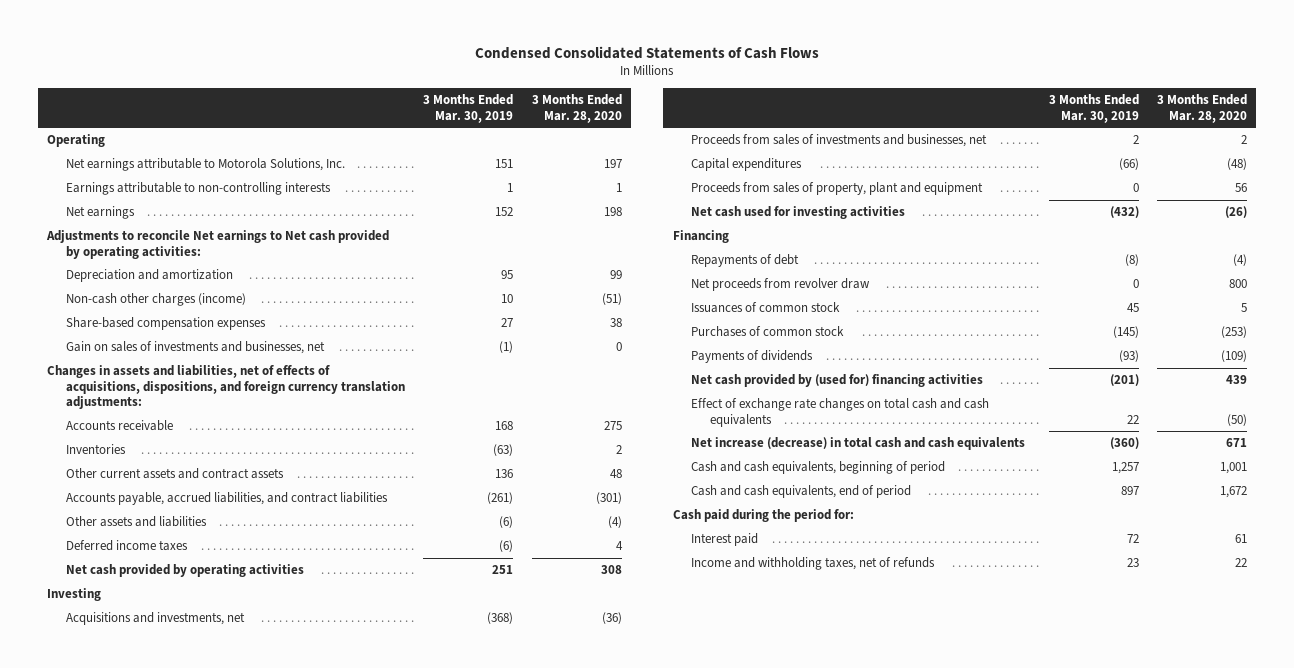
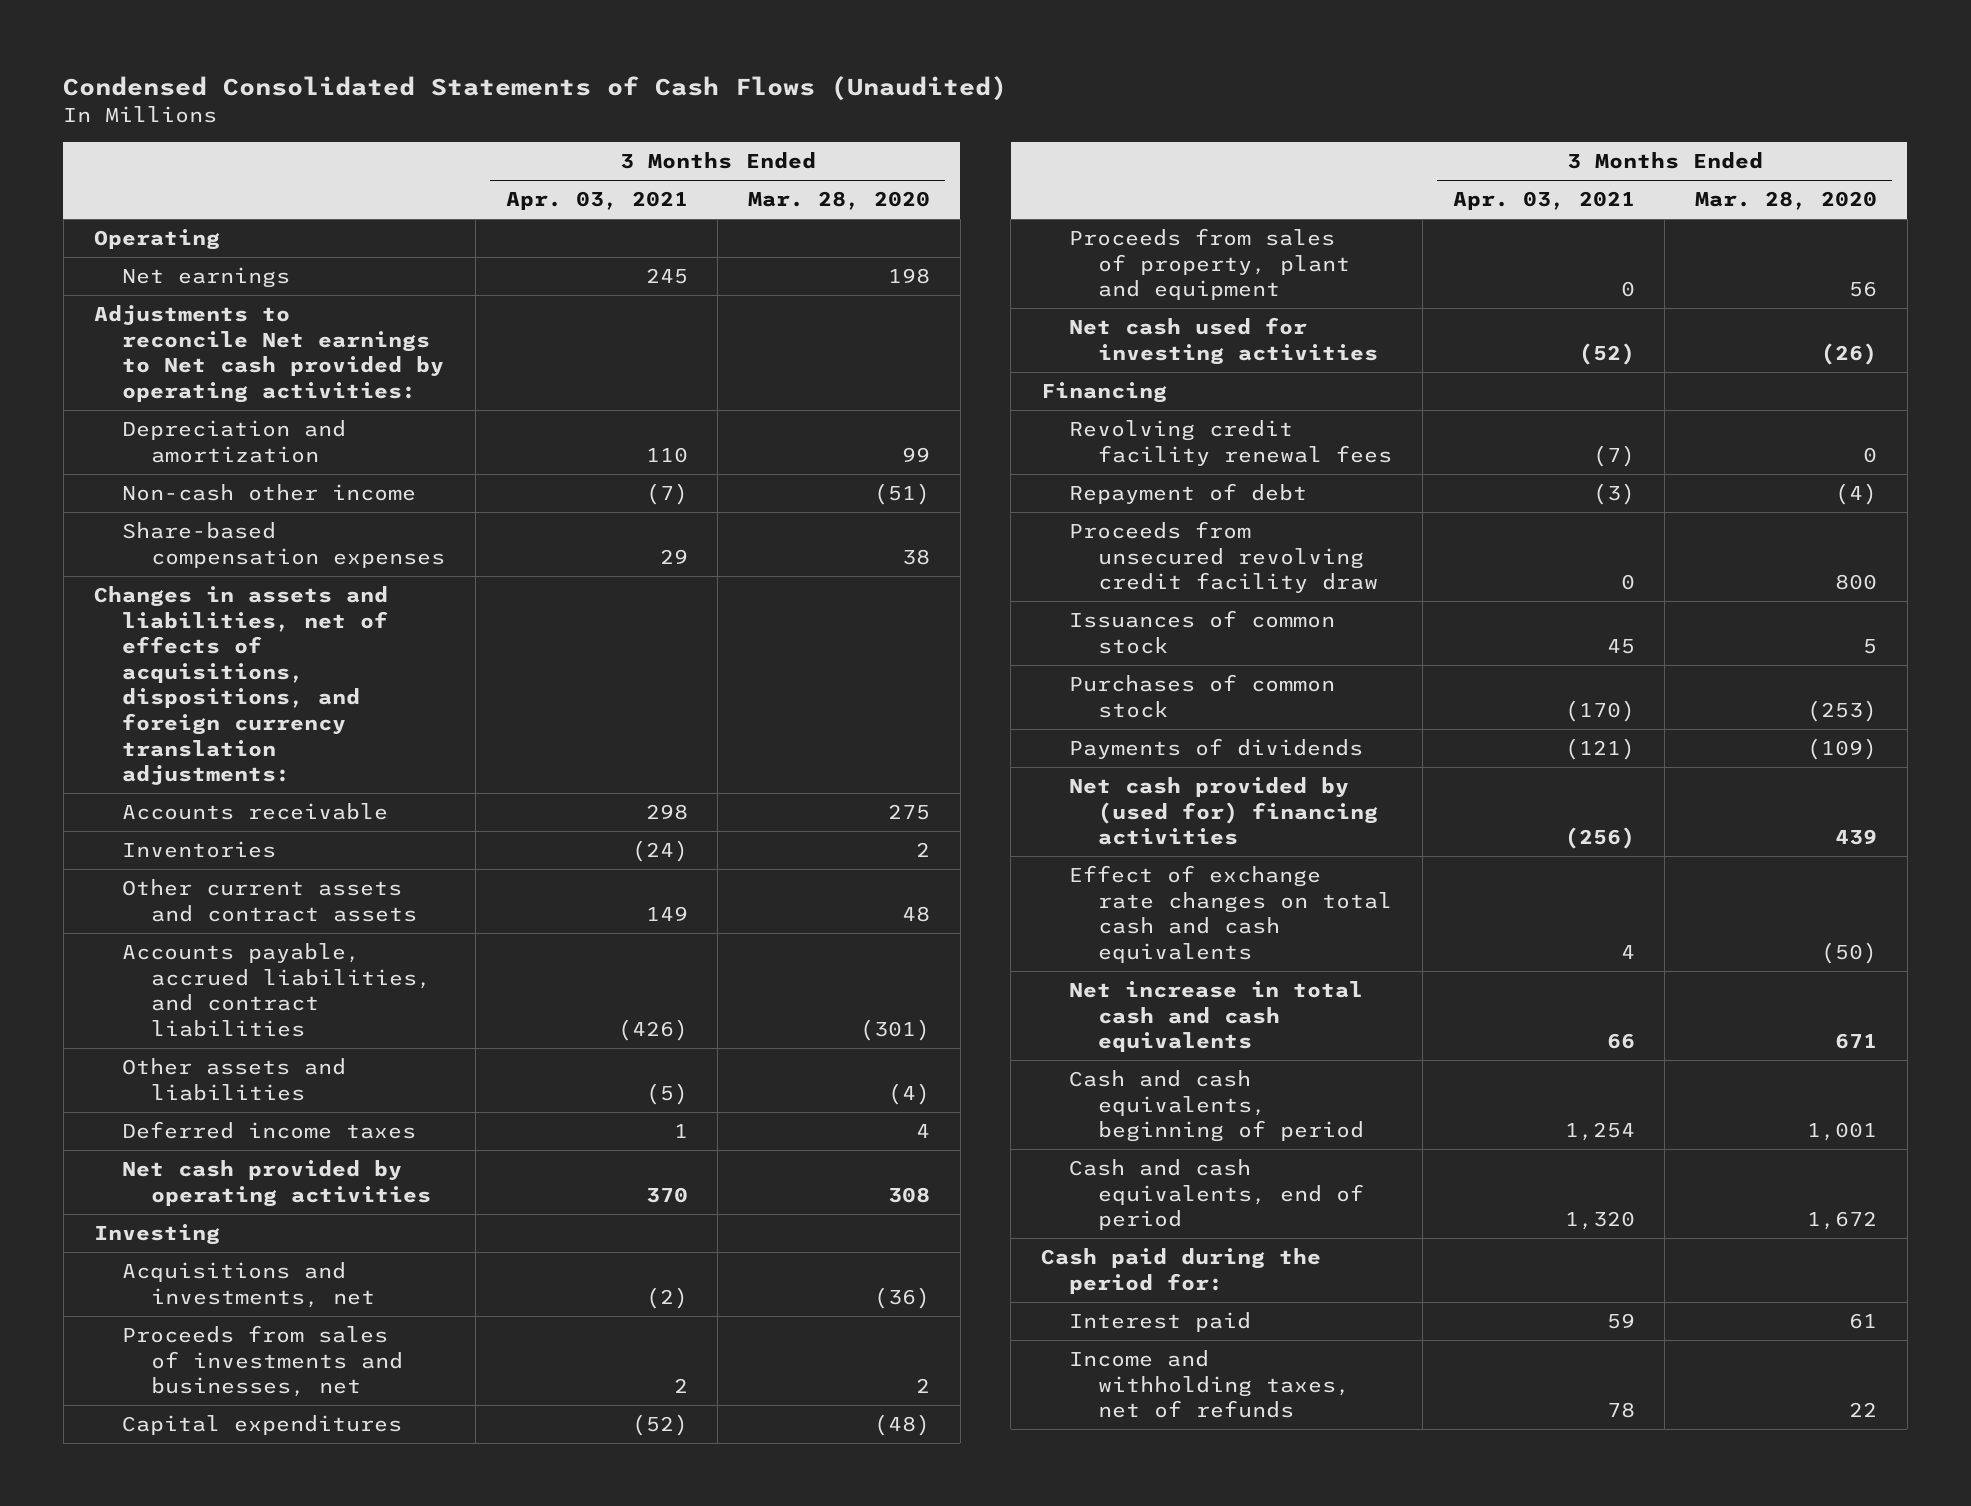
[475,45,820,59] Condensed Consolidated Statements of Cash Flows -> [63,75,1008,101] Condensed Consolidated Statements of Cash Flows (Unaudited)
[423,94,514,123] 3 Months Ended Mar. 30, 2019 -> none
none -> [505,191,688,211] Apr. 03, 2021
[65,158,345,172] Net earnings attributable to Motorola Solutions, Inc. -> none
[65,182,331,196] Earnings attributable to non-controlling interests -> none
[65,293,246,307] Non-cash other charges (income) -> [122,484,417,502] Non-cash other income
[65,341,325,355] Gain on sales of investments and businesses, net -> none
[691,278,871,292] Net proceeds from revolver draw -> none
none -> [1069,420,1393,466] Revolving credit facility renewal fees
[691,254,800,268] Repayments of debt -> [1069,483,1308,505] Repayment of debt
none -> [1069,521,1379,594] Proceeds from unsecured revolving credit facility draw
[691,437,1026,451] Net increase (decrease) in total cash and cash equivalents -> [1069,981,1364,1053] Net increase in total cash and cash equivalents

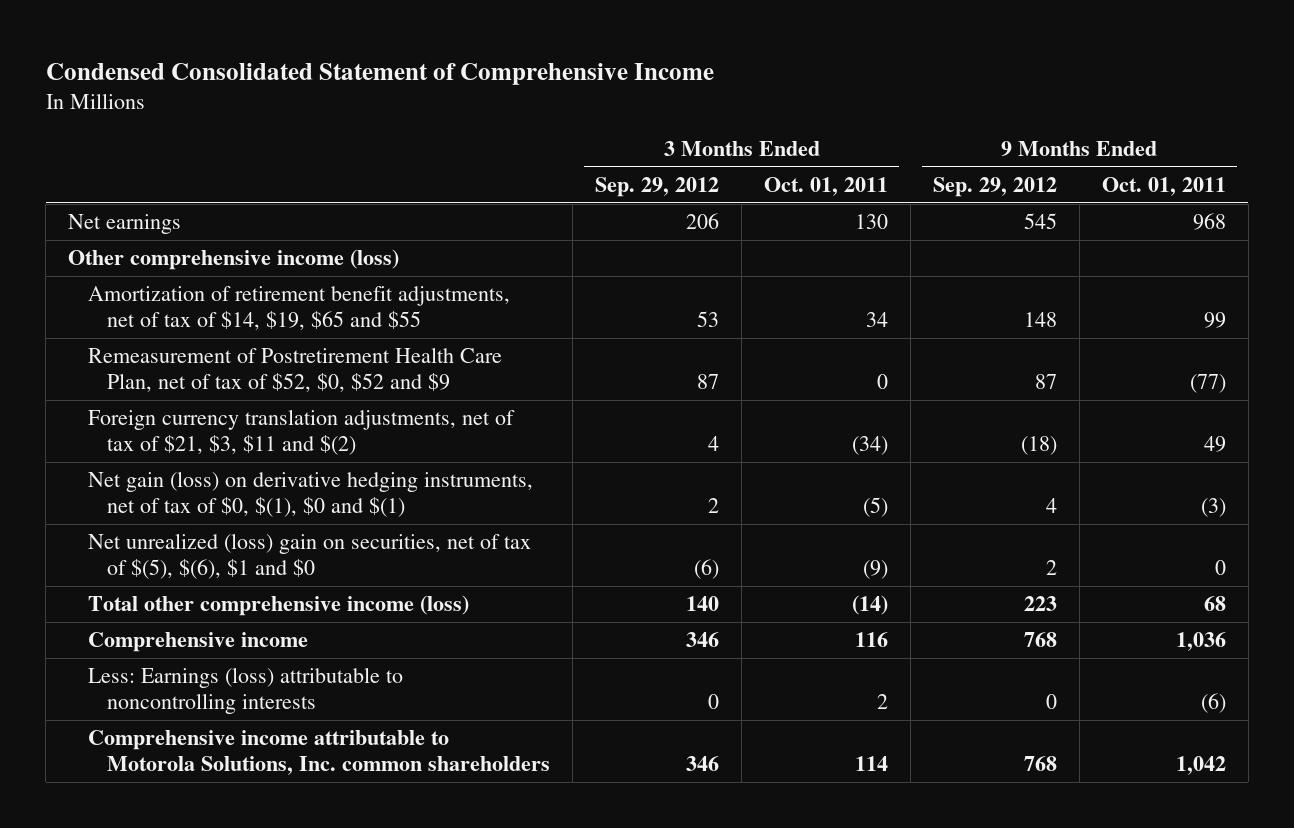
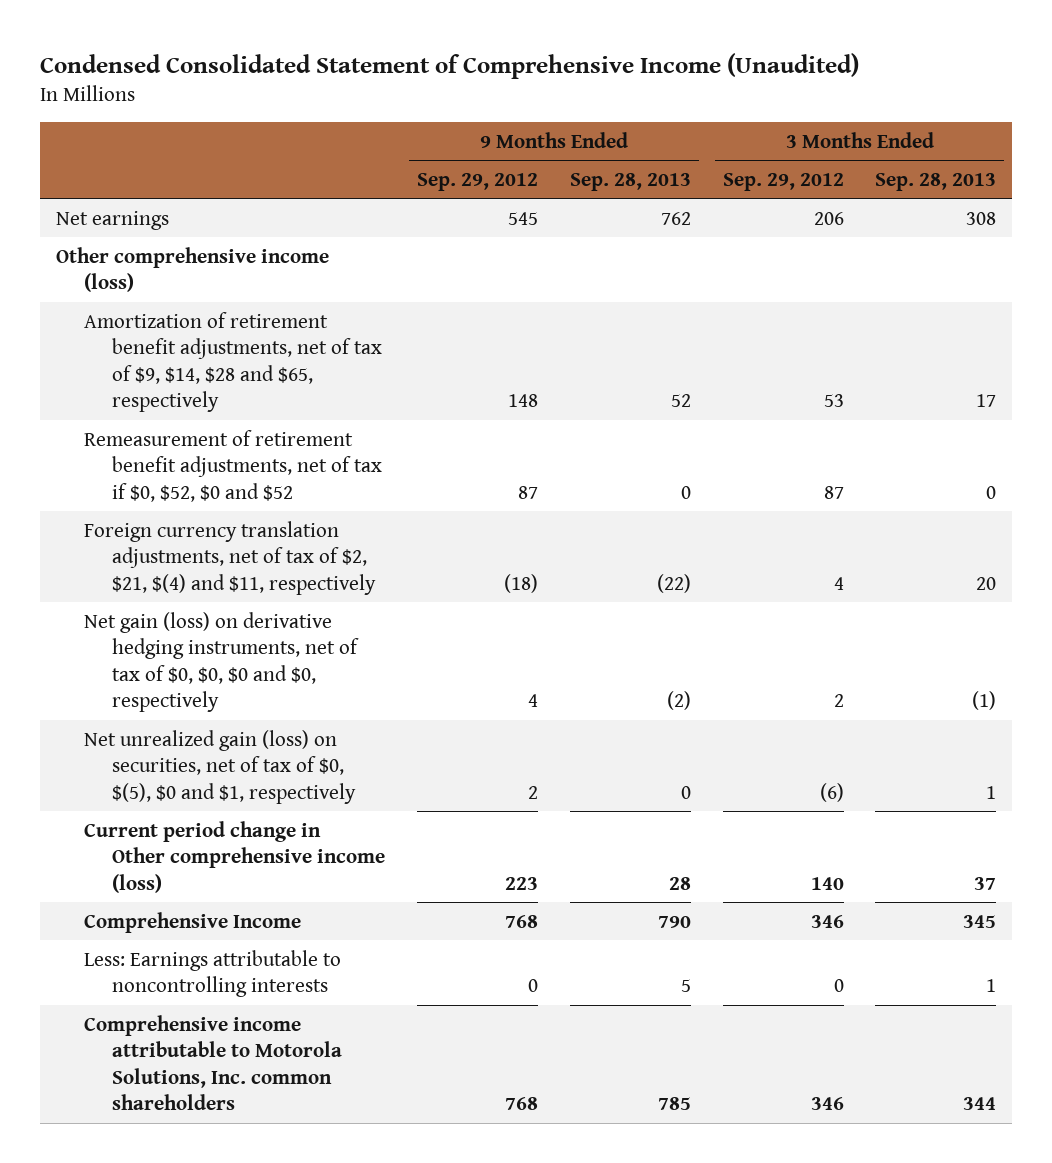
[45,62,714,85] Condensed Consolidated Statement of Comprehensive Income -> [39,52,859,79] Condensed Consolidated Statement of Comprehensive Income (Unaudited)
[764,176,889,196] Oct. 01, 2011 -> none
[1101,176,1226,196] Oct. 01, 2011 -> none
none -> [569,172,691,191] Sep. 28, 2013
none -> [875,172,997,191] Sep. 28, 2013
[87,286,510,331] Amortization of retirement benefit adjustments, net of tax of $14, $19, $65 and $55 -> [83,311,383,413] Amortization of retirement benefit adjustments, net of tax of $9, $14, $28 and $65, respectively
[87,347,502,393] Remeasurement of Postretirement Health Care Plan, net of tax of $52, $0, $52 and $9 -> [83,429,383,502] Remeasurement of retirement benefit adjustments, net of tax if $0, $52, $0 and $52
[87,409,515,456] Foreign currency translation adjustments, net of tax of $21, $3, $11 and $(2) -> [83,520,377,595] Foreign currency translation adjustments, net of tax of $2, $21, $(4) and $11, respectively
[87,471,533,518] Net gain (loss) on derivative hedging instruments, net of tax of $0, $(1), $0 and $(1) -> [83,611,360,713] Net gain (loss) on derivative hedging instruments, net of tax of $0, $0, $0 and $0, respectively
[87,533,531,580] Net unrealized (loss) gain on securities, net of tax of $(5), $(6), $1 and $0 -> [83,729,357,804] Net unrealized gain (loss) on securities, net of tax of $0, $(5), $0 and $1, respectively
[87,595,469,617] Total other comprehensive income (loss) -> [83,820,386,893] Current period change in Other comprehensive income (loss)
[87,632,308,653] Comprehensive income -> [83,911,301,933] Comprehensive Income
[87,667,403,715] Less: Earnings (loss) attributable to noncontrolling interests -> [83,949,341,998] Less: Earnings attributable to noncontrolling interests

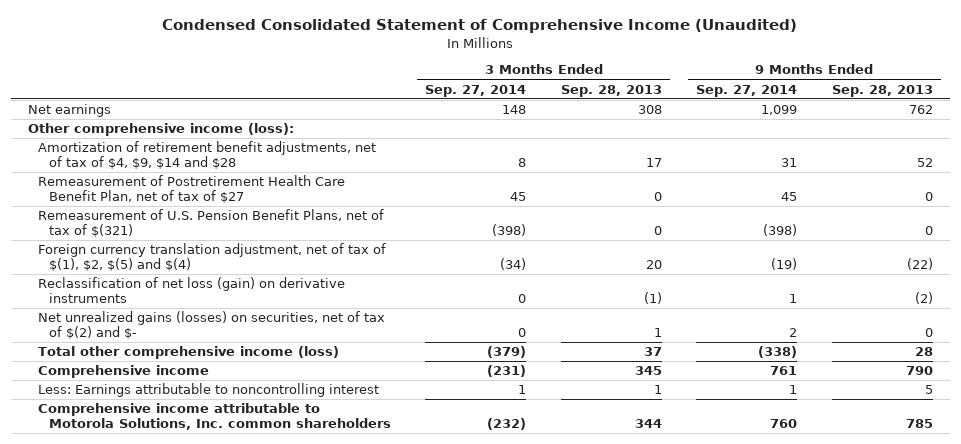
[417,172,539,191] Sep. 29, 2012 -> none
[722,172,844,191] Sep. 29, 2012 -> none
none -> [425,84,527,97] Sep. 27, 2014
none -> [696,84,798,97] Sep. 27, 2014
[55,246,329,293] Other comprehensive income (loss) -> [27,123,294,137] Other comprehensive income (loss):
[83,311,383,413] Amortization of retirement benefit adjustments, net of tax of $9, $14, $28 and $65, respectively -> [38,141,377,170] Amortization of retirement benefit adjustments, net of tax of $4, $9, $14 and $28
none -> [38,175,346,204] Remeasurement of Postretirement Health Care Benefit Plan, net of tax of $27
[83,429,383,502] Remeasurement of retirement benefit adjustments, net of tax if $0, $52, $0 and $52 -> [38,209,385,238] Remeasurement of U.S. Pension Benefit Plans, net of tax of $(321)
[83,520,377,595] Foreign currency translation adjustments, net of tax of $2, $21, $(4) and $11, respectively -> [38,243,387,272] Foreign currency translation adjustment, net of tax of $(1), $2, $(5) and $(4)
[83,611,360,713] Net gain (loss) on derivative hedging instruments, net of tax of $0, $0, $0 and $0, respectively -> [38,277,346,304] Reclassification of net loss (gain) on derivative instruments
[83,729,357,804] Net unrealized gain (loss) on securities, net of tax of $0, $(5), $0 and $1, respectively -> [38,311,386,340] Net unrealized gains (losses) on securities, net of tax of $(2) and $-
[83,820,386,893] Current period change in Other comprehensive income (loss) -> [38,346,340,360] Total other comprehensive income (loss)
[83,911,301,933] Comprehensive Income -> [38,365,210,379] Comprehensive income
[83,949,341,998] Less: Earnings attributable to noncontrolling interests -> [38,383,380,398] Less: Earnings attributable to noncontrolling interest

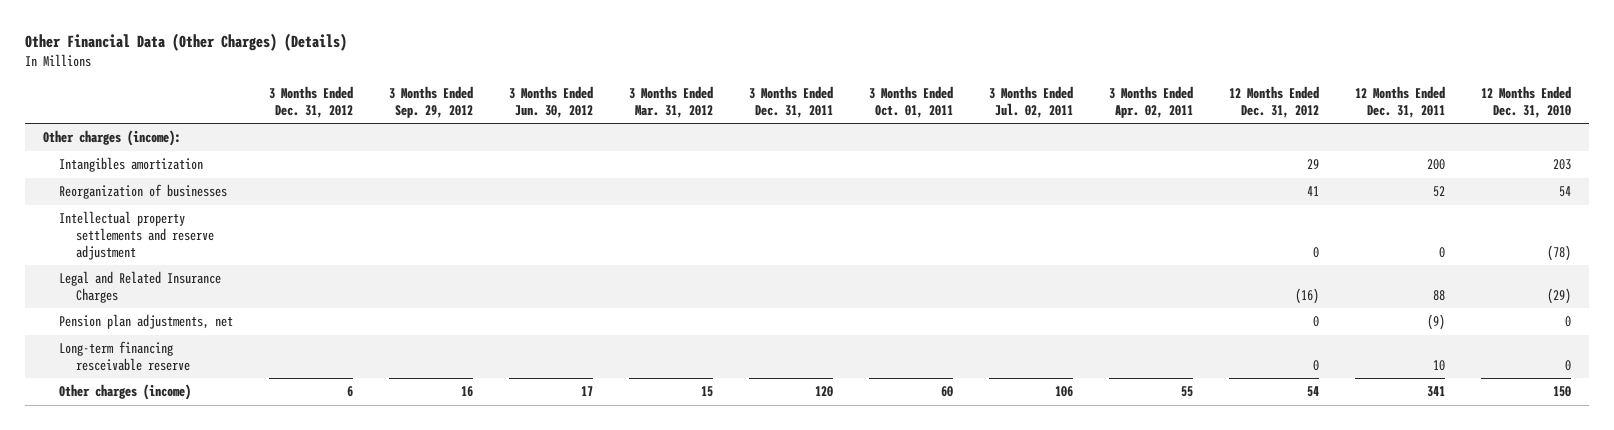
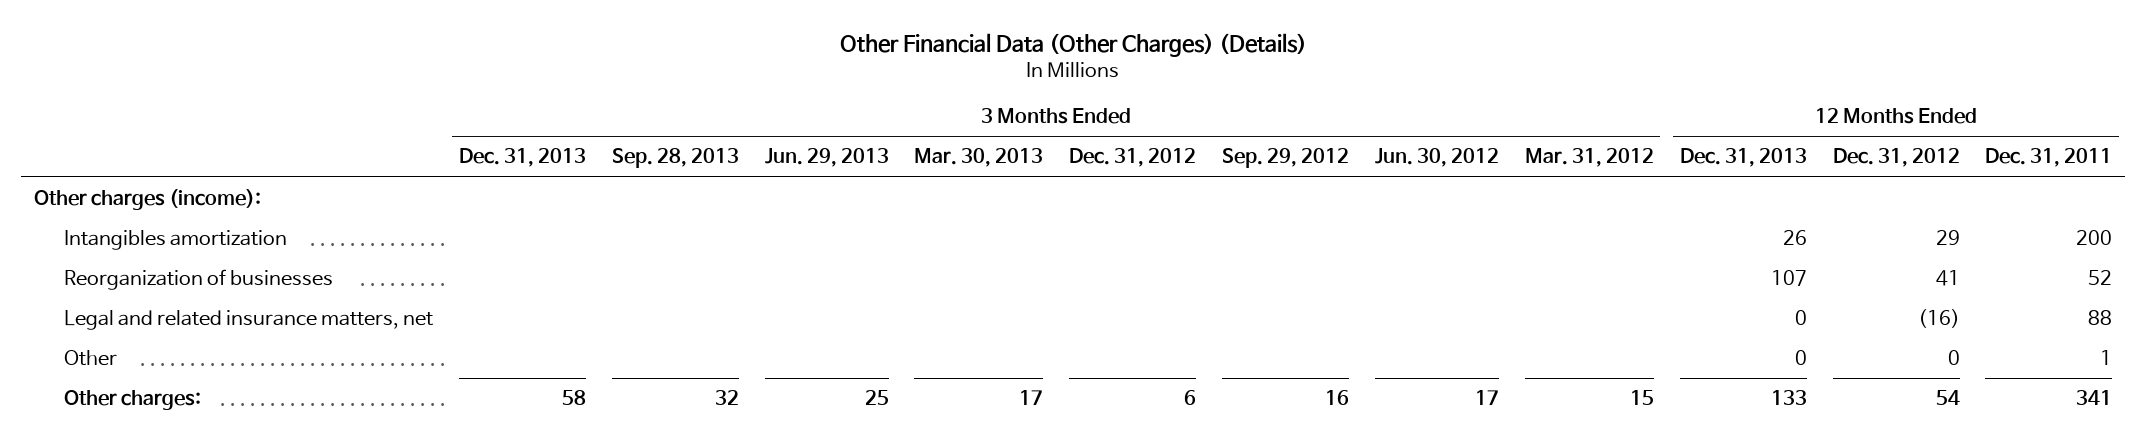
[749,85,834,118] 3 Months Ended Dec. 31, 2011 -> none
[868,85,953,118] 3 Months Ended Oct. 01, 2011 -> none
[988,85,1073,118] 3 Months Ended Jul. 02, 2011 -> none
[1108,85,1193,118] 3 Months Ended Apr. 02, 2011 -> none
[1480,85,1571,118] 12 Months Ended Dec. 31, 2010 -> none
none -> [458,148,586,168] Dec. 31, 2013
none -> [611,148,739,169] Sep. 28, 2013
none -> [764,148,889,168] Jun. 29, 2013
none -> [914,148,1044,168] Mar. 30, 2013
none -> [1679,148,1807,168] Dec. 31, 2013
[59,211,214,260] Intellectual property settlements and reserve adjustment -> none
[59,314,234,330] Pension plan adjustments, net -> none
[59,341,190,371] Long-term financing resceivable reserve -> none
[59,271,222,303] Legal and Related Insurance Charges -> [64,310,434,331] Legal and related insurance matters, net
none -> [64,350,118,367] Other
[59,384,192,401] Other charges (income) -> [64,390,202,411] Other charges:

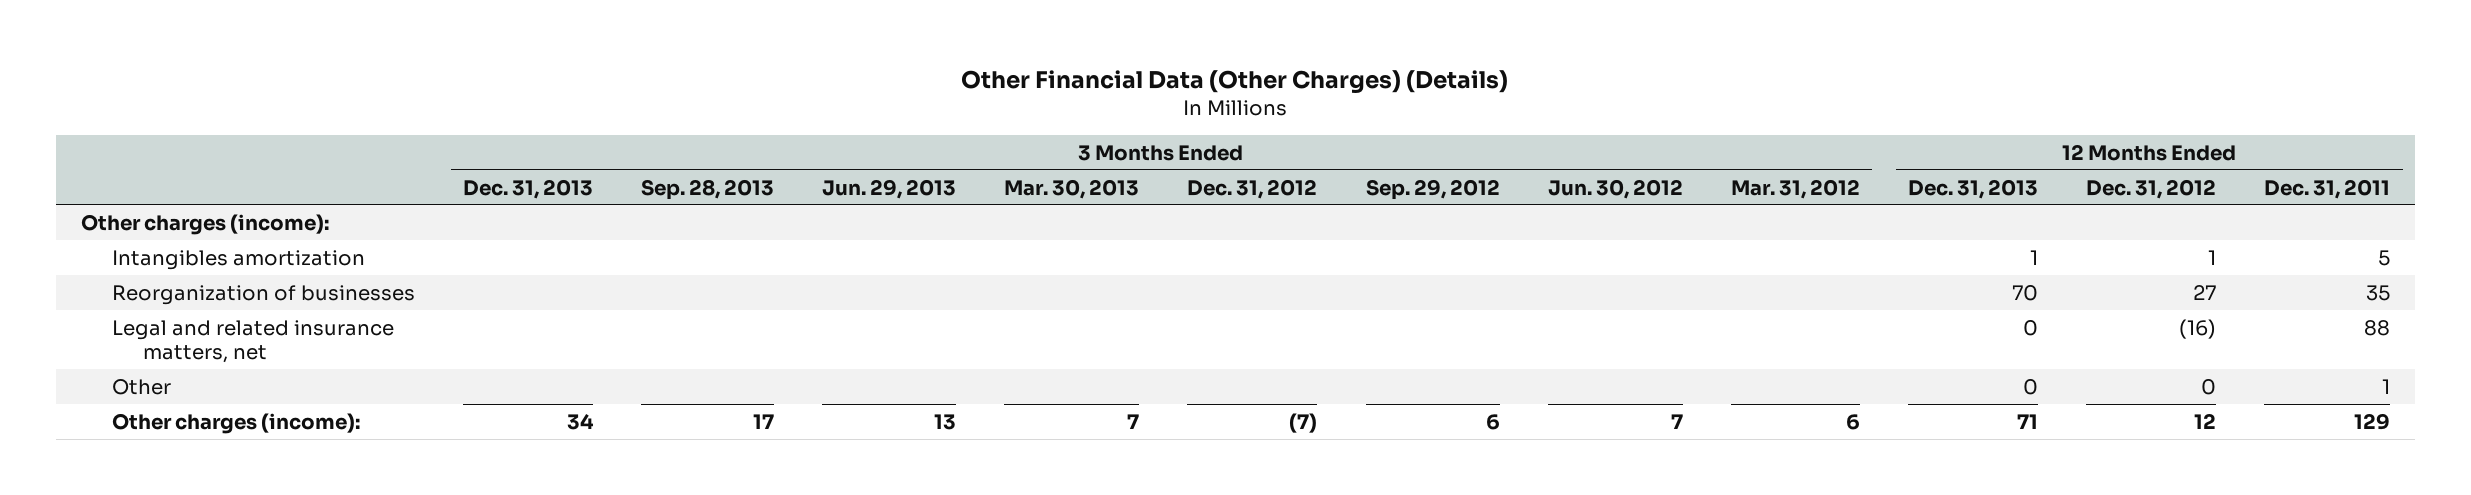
[1782,230,1807,246] 26 -> [2030,249,2039,265] 1
[1935,230,1960,246] 29 -> [2208,249,2217,265] 1
[2076,230,2113,246] 200 -> [2378,249,2391,266] 5
[1770,270,1807,287] 107 -> [2012,284,2039,301] 70
[1935,270,1960,287] 41 -> [2193,284,2217,300] 27
[2088,270,2113,286] 52 -> [2366,284,2391,301] 35
[64,390,202,411] Other charges: -> [111,412,360,434] Other charges (income):
[561,390,586,406] 58 -> [566,412,594,430] 34
[714,390,739,406] 32 -> [752,413,774,429] 17
[864,390,889,406] 25 -> [934,413,957,430] 13
[1019,390,1044,406] 17 -> [1127,413,1140,429] 7
[1184,390,1197,406] 6 -> [1289,412,1318,433] (7)
[1325,390,1350,406] 16 -> [1485,413,1500,430] 6
[1475,390,1500,406] 17 -> [1670,413,1683,429] 7
[1629,390,1654,406] 15 -> [1845,413,1860,430] 6
[1770,390,1807,406] 133 -> [2017,413,2039,429] 71
[1935,390,1960,406] 54 -> [2194,412,2217,429] 12
[2076,390,2113,406] 341 -> [2354,412,2391,430] 129

